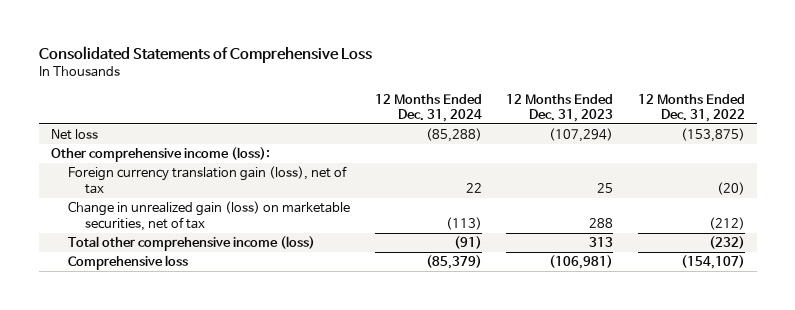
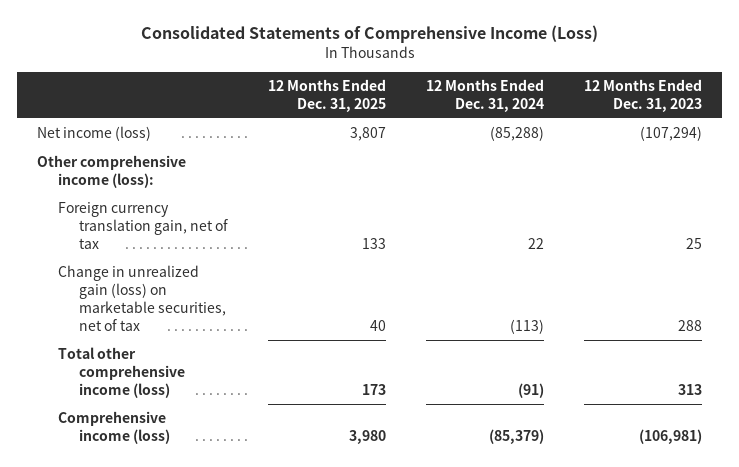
[38,45,372,63] Consolidated Statements of Comprehensive Loss -> [140,24,598,43] Consolidated Statements of Comprehensive Income (Loss)
[637,93,745,122] 12 Months Ended Dec. 31, 2022 -> none
none -> [268,78,387,112] 12 Months Ended Dec. 31, 2025
[50,129,98,141] Net loss -> [37,126,152,142] Net income (loss)
[68,166,348,194] Foreign currency translation gain (loss), net of tax -> [58,202,229,249] Foreign currency translation gain, net of tax
[68,255,189,271] Comprehensive loss -> [58,411,171,445] Comprehensive income (loss)

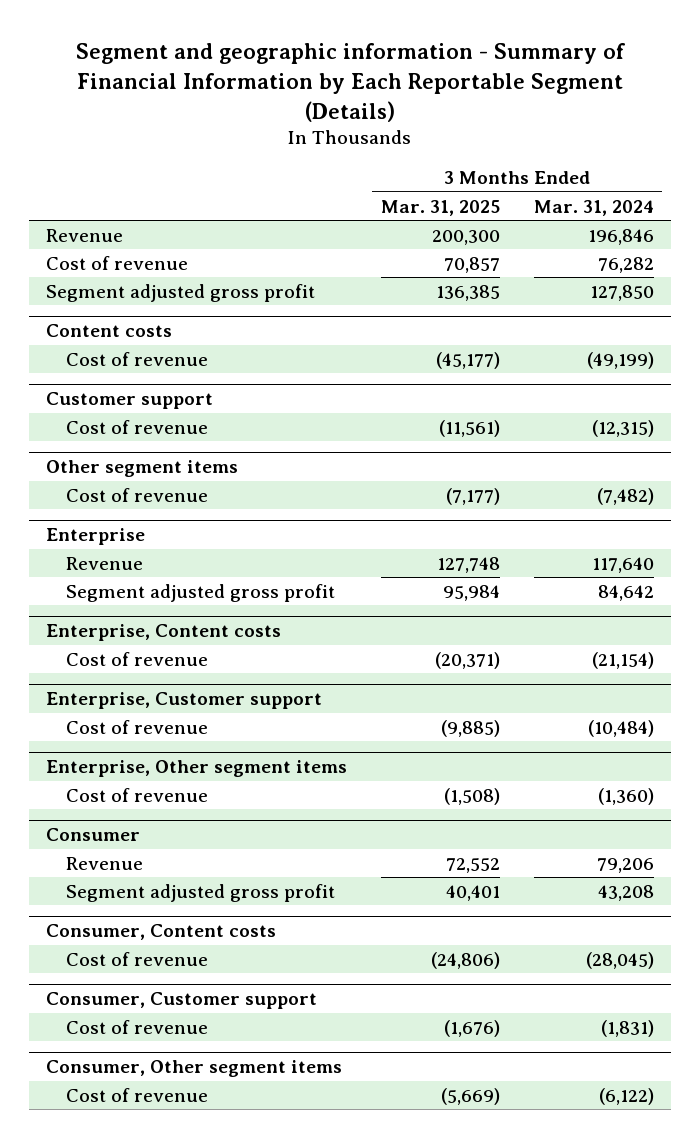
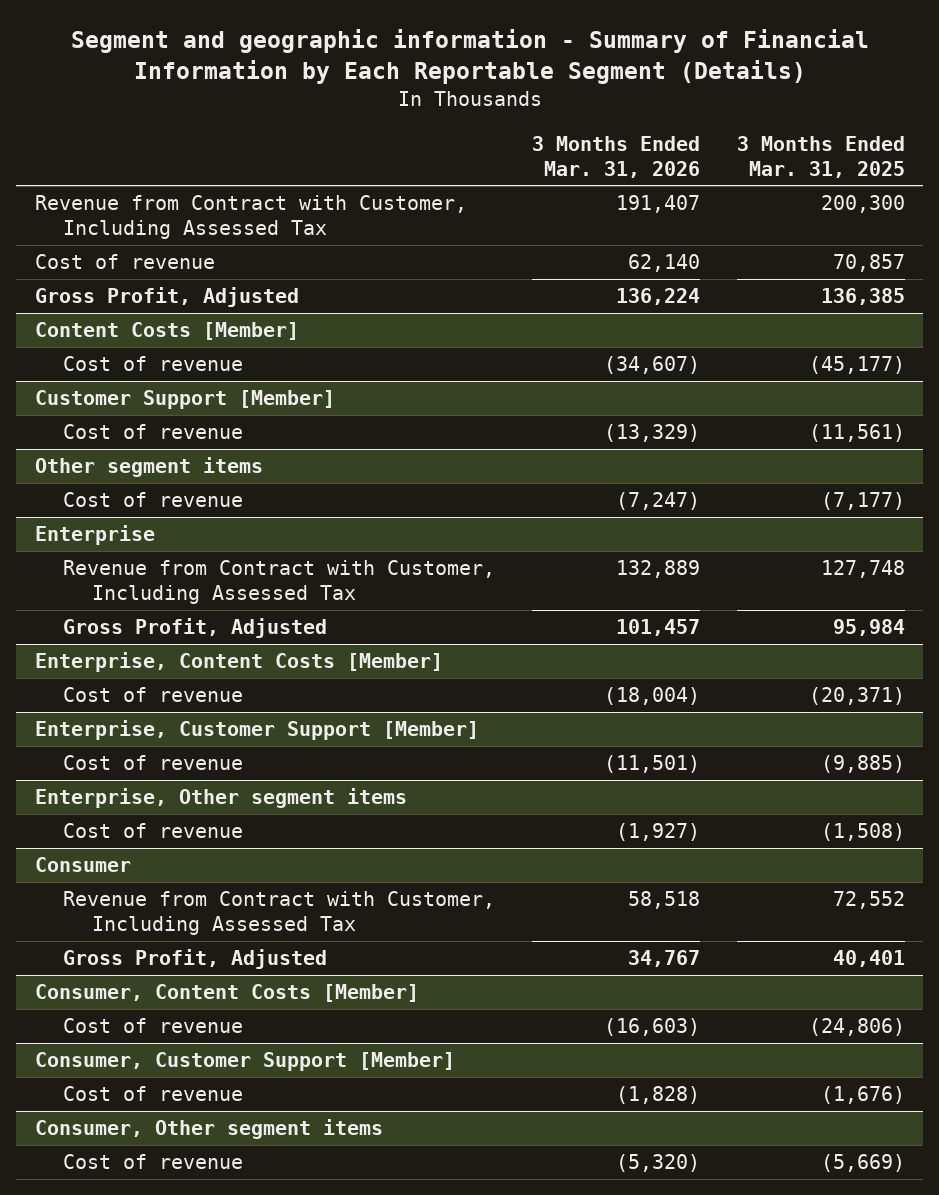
[533,199,654,216] Mar. 31, 2024 -> none
none -> [531,135,700,178] 3 Months Ended Mar. 31, 2026
[45,228,123,242] Revenue -> [34,195,467,240] Revenue from Contract with Customer, Including Assessed Tax
[45,283,315,302] Segment adjusted gross profit -> [34,287,299,308] Gross Profit, Adjusted
[45,324,172,338] Content costs -> [34,322,299,341] Content Costs [Member]
[45,392,213,410] Customer support -> [34,390,335,410] Customer Support [Member]
[65,556,143,570] Revenue -> [63,560,496,605] Revenue from Contract with Customer, Including Assessed Tax
[65,583,335,602] Segment adjusted gross profit -> [63,618,328,639] Gross Profit, Adjusted
[45,624,281,642] Enterprise, Content costs -> [34,652,443,673] Enterprise, Content Costs [Member]
[45,692,322,710] Enterprise, Customer support -> [34,720,479,741] Enterprise, Customer Support [Member]
[65,856,143,870] Revenue -> [63,891,496,936] Revenue from Contract with Customer, Including Assessed Tax
[65,883,335,902] Segment adjusted gross profit -> [63,949,328,970] Gross Profit, Adjusted
[45,924,276,941] Consumer, Content costs -> [34,984,419,1003] Consumer, Content Costs [Member]
[45,992,317,1010] Consumer, Customer support -> [34,1052,455,1072] Consumer, Customer Support [Member]

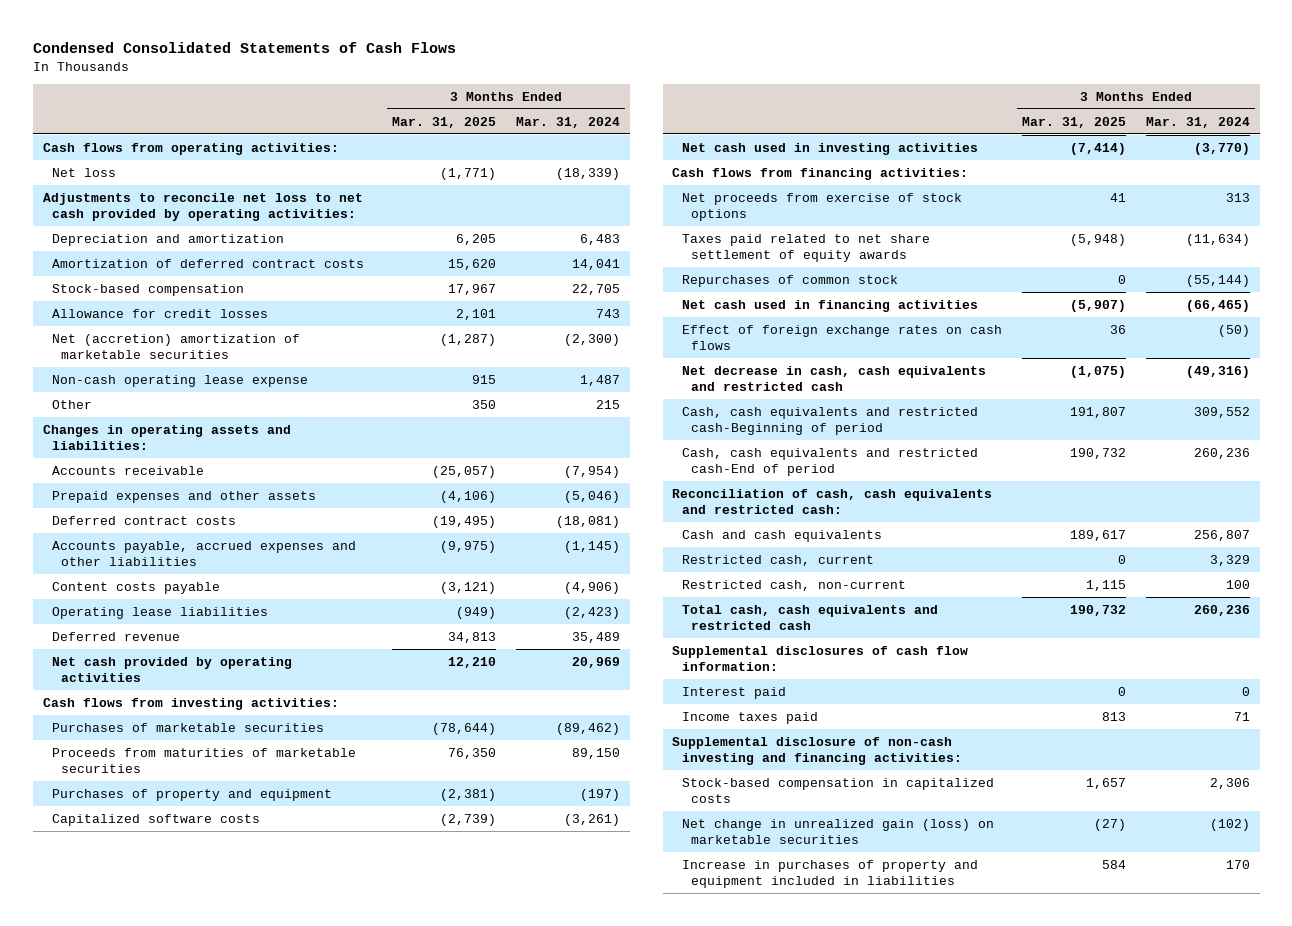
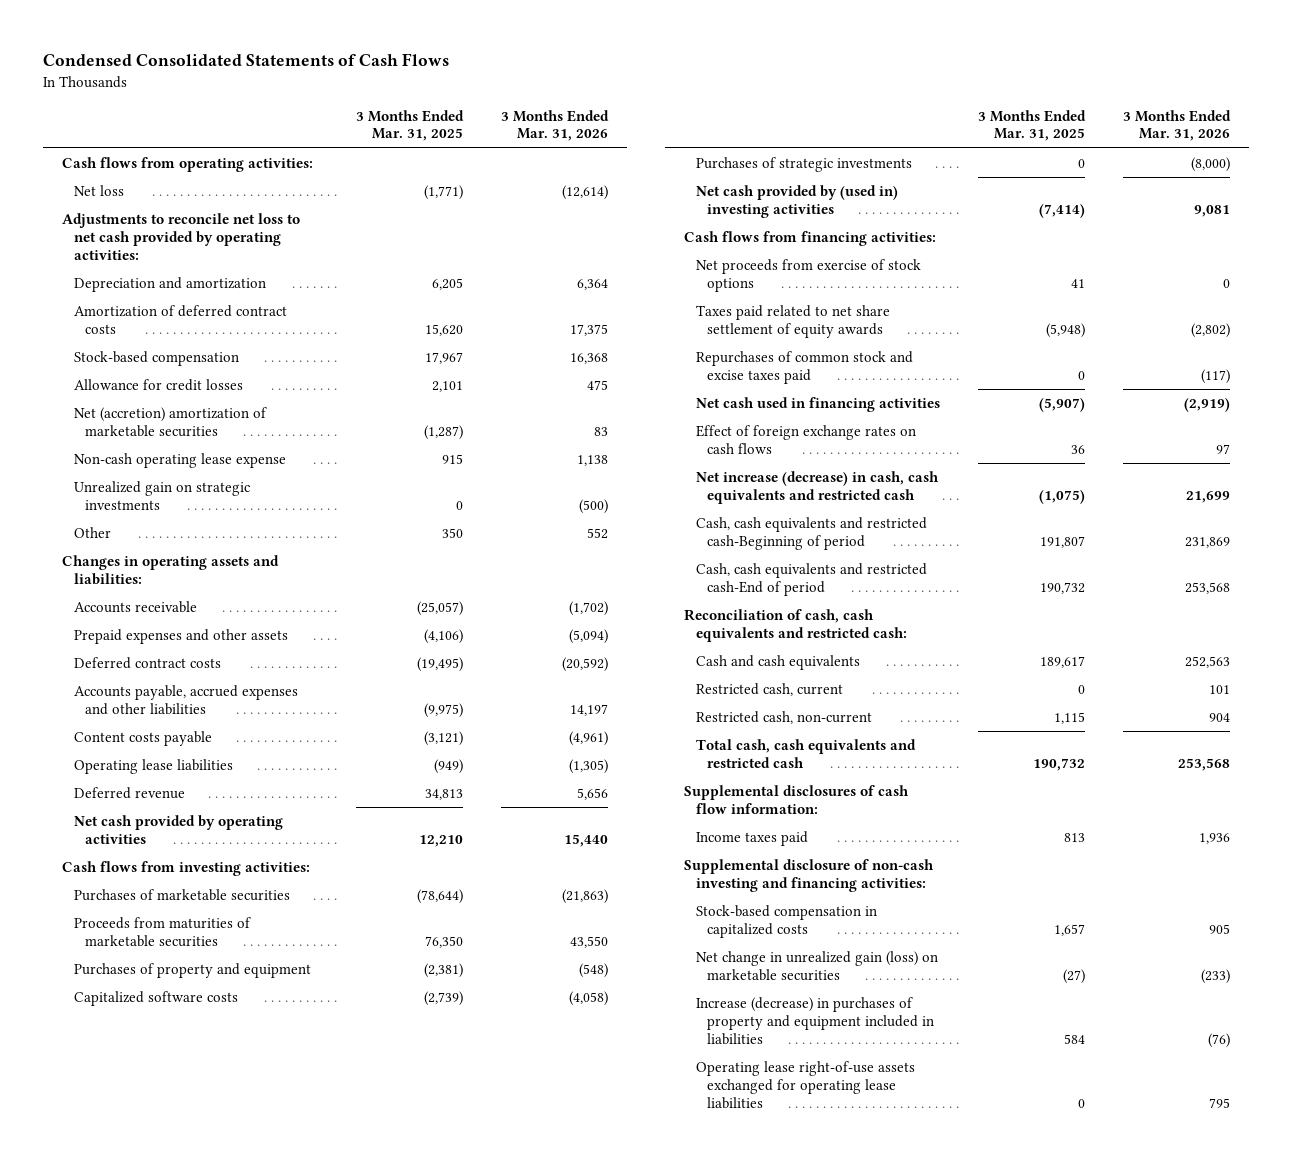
[515,116,620,128] Mar. 31, 2024 -> none
none -> [501,109,610,142] 3 Months Ended Mar. 31, 2026
none -> [73,480,250,510] Unrealized gain on strategic investments
none -> [695,156,912,172] Purchases of strategic investments
[681,142,978,155] Net cash used in investing activities -> [695,184,898,218] Net cash provided by (used in) investing activities
[681,274,898,287] Repurchases of common stock -> [695,350,913,384] Repurchases of common stock and excise taxes paid
[681,365,986,391] Net decrease in cash, cash equivalents and restricted cash -> [695,470,939,504] Net increase (decrease) in cash, cash equivalents and restricted cash
[681,686,786,699] Interest paid -> none
[681,859,978,888] Increase in purchases of property and equipment included in liabilities -> [695,996,935,1045] Increase (decrease) in purchases of property and equipment included in liabilities
none -> [695,1060,915,1109] Operating lease right-of-use assets exchanged for operating lease liabilities

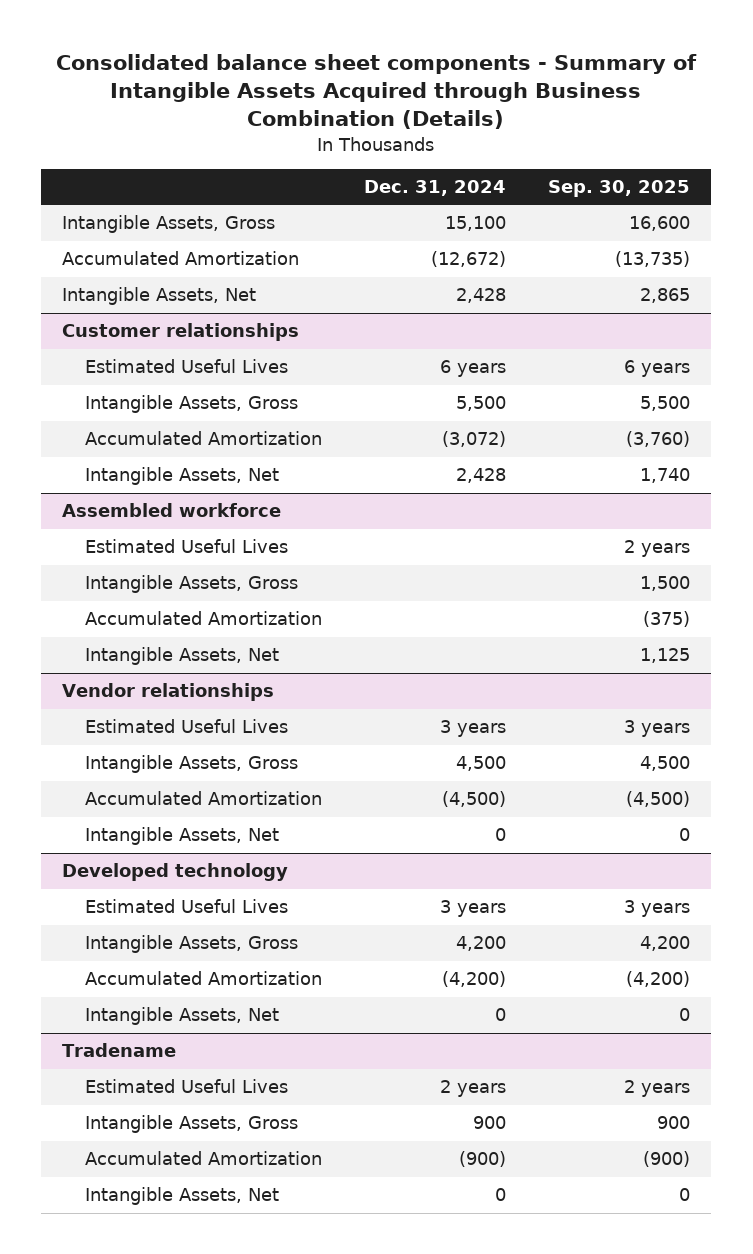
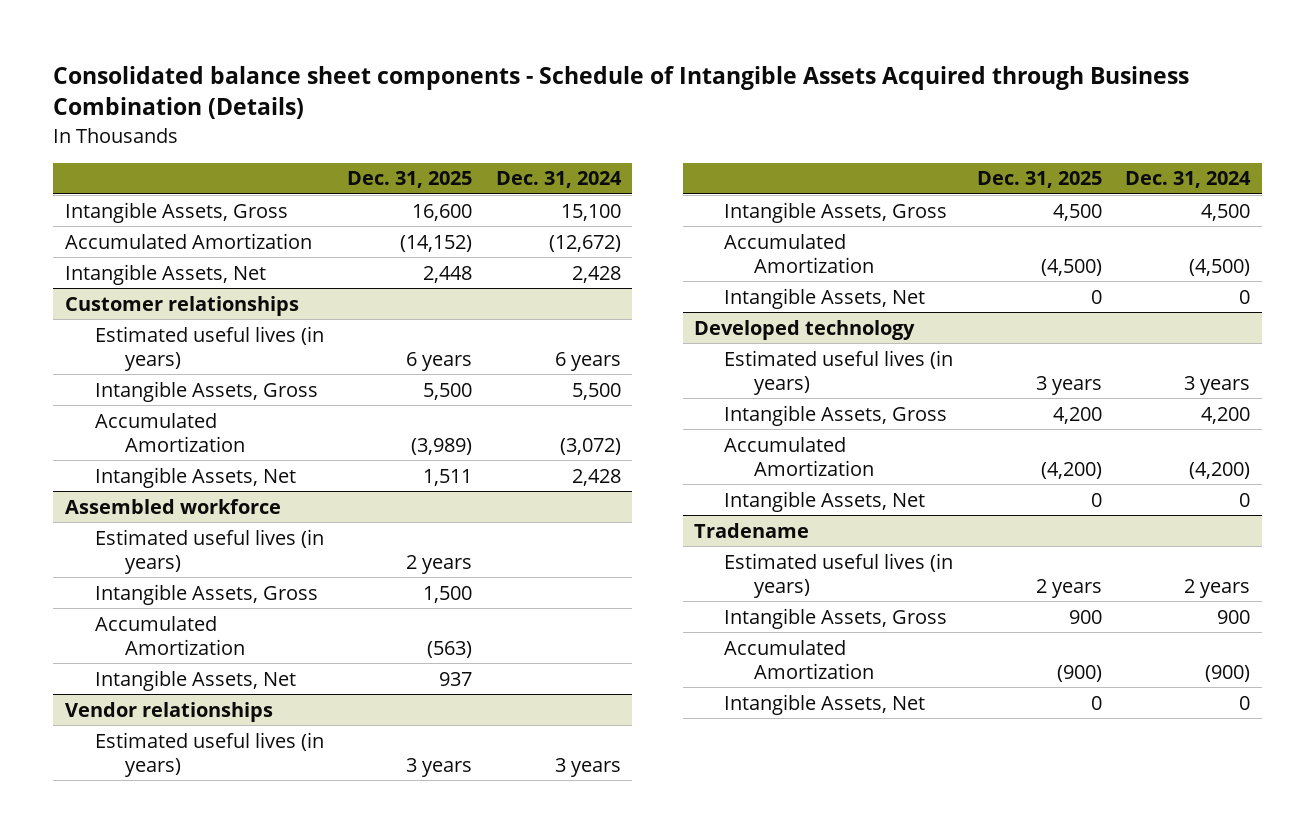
[56,53,698,130] Consolidated balance sheet components - Summary of Intangible Assets Acquired through Business Combination (Details) -> [53,66,1190,120] Consolidated balance sheet components - Schedule of Intangible Assets Acquired through Business Combination (Details)
[548,180,691,198] Sep. 30, 2025 -> none
none -> [347,171,473,189] Dec. 31, 2025
[85,359,289,374] Estimated Useful Lives -> [94,325,324,371] Estimated useful lives (in years)
[85,539,289,554] Estimated Useful Lives -> [94,528,324,574] Estimated useful lives (in years)
[85,719,289,734] Estimated Useful Lives -> [94,731,324,777] Estimated useful lives (in years)
[85,899,289,914] Estimated Useful Lives -> [724,349,954,395] Estimated useful lives (in years)
[85,1079,289,1094] Estimated Useful Lives -> [724,552,954,598] Estimated useful lives (in years)

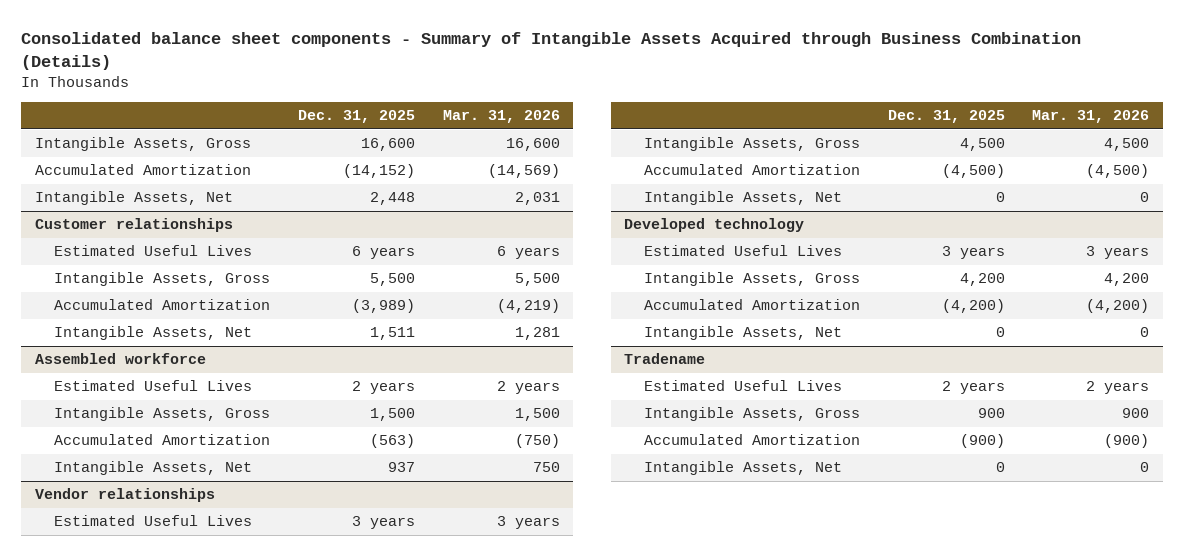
[53,66,1190,120] Consolidated balance sheet components - Schedule of Intangible Assets Acquired through Business Combination (Details) -> [20,32,1081,71] Consolidated balance sheet components - Summary of Intangible Assets Acquired through Business Combination (Details)
[495,171,622,189] Dec. 31, 2024 -> none
none -> [442,110,560,124] Mar. 31, 2026
[94,325,324,371] Estimated useful lives (in years) -> [54,245,253,257] Estimated Useful Lives
[94,528,324,574] Estimated useful lives (in years) -> [54,380,253,392] Estimated Useful Lives
[94,731,324,777] Estimated useful lives (in years) -> [54,515,253,527] Estimated Useful Lives
[724,349,954,395] Estimated useful lives (in years) -> [643,245,842,257] Estimated Useful Lives
[724,552,954,598] Estimated useful lives (in years) -> [643,380,842,392] Estimated Useful Lives

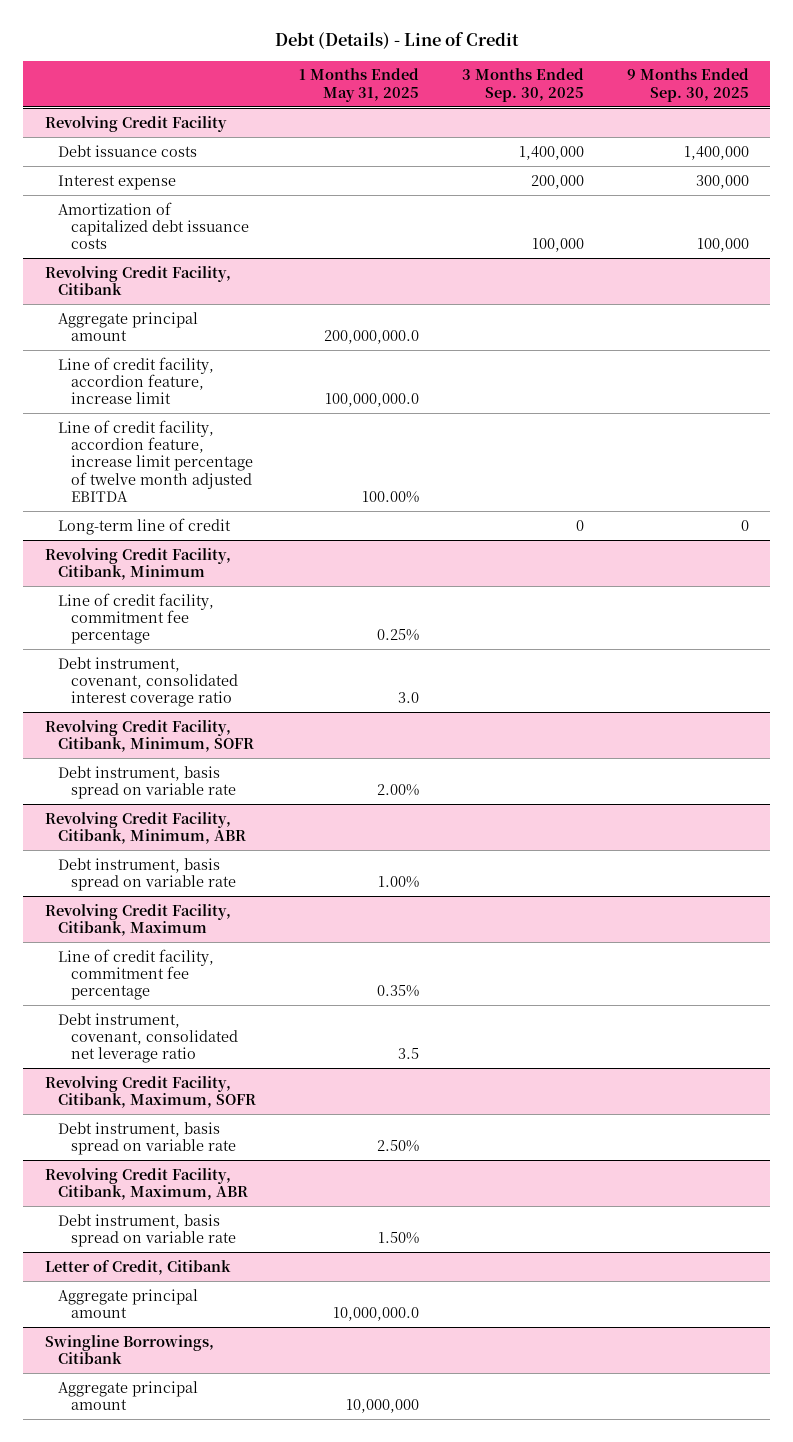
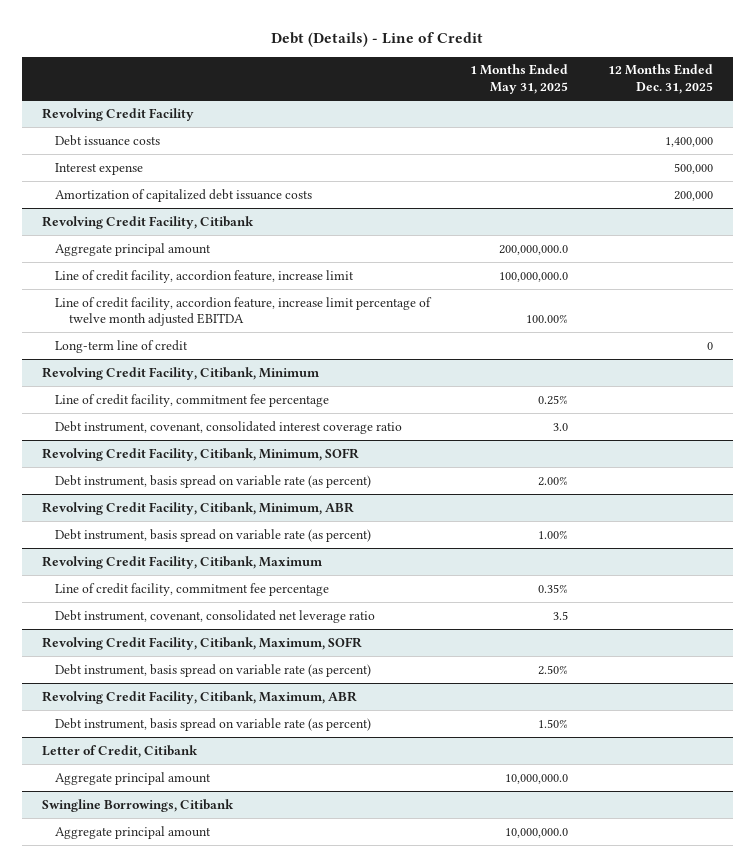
[461,68,584,102] 3 Months Ended Sep. 30, 2025 -> none
[626,68,749,102] 9 Months Ended Sep. 30, 2025 -> none
none -> [607,64,713,94] 12 Months Ended Dec. 31, 2025
[58,765,237,799] Debt instrument, basis spread on variable rate -> [55,474,372,488] Debt instrument, basis spread on variable rate (as percent)
[58,857,237,891] Debt instrument, basis spread on variable rate -> [55,528,372,542] Debt instrument, basis spread on variable rate (as percent)
[58,1121,237,1155] Debt instrument, basis spread on variable rate -> [55,663,372,677] Debt instrument, basis spread on variable rate (as percent)
[58,1213,237,1247] Debt instrument, basis spread on variable rate -> [55,717,372,731] Debt instrument, basis spread on variable rate (as percent)
[345,1398,419,1413] 10,000,000 -> [505,827,569,838] 10,000,000.0

